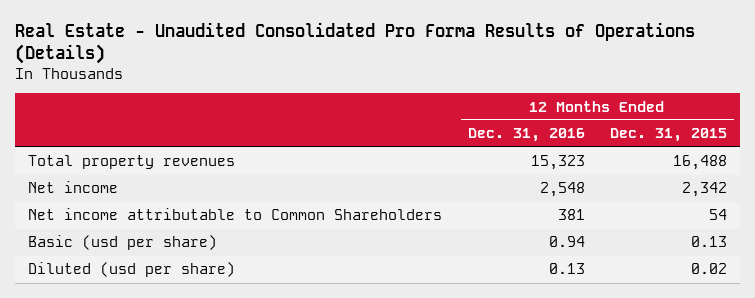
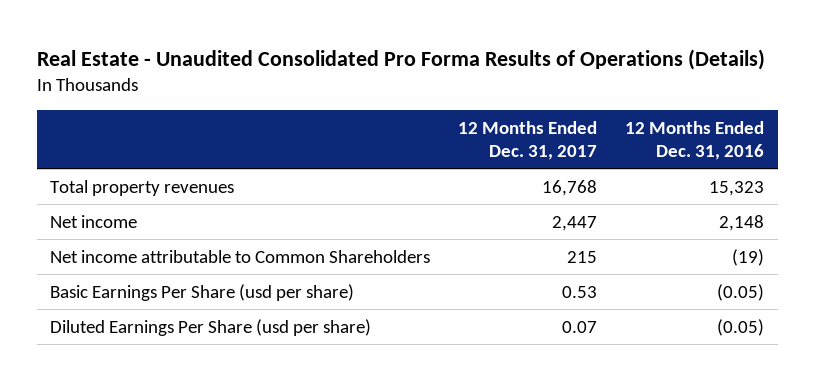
[610,128,728,143] Dec. 31, 2015 -> none
none -> [458,121,598,160] 12 Months Ended Dec. 31, 2017
[539,182,585,198] 2,548 -> [718,214,764,231] 2,148
[557,209,585,221] 381 -> [731,248,764,266] (19)
[27,235,217,251] Basic (usd per share) -> [50,283,355,301] Basic Earnings Per Share (usd per share)
[548,236,585,248] 0.94 -> [716,283,764,301] (0.05)
[27,262,235,278] Diluted (usd per share) -> [50,318,372,336] Diluted Earnings Per Share (usd per share)
[548,263,585,275] 0.13 -> [716,318,764,336] (0.05)

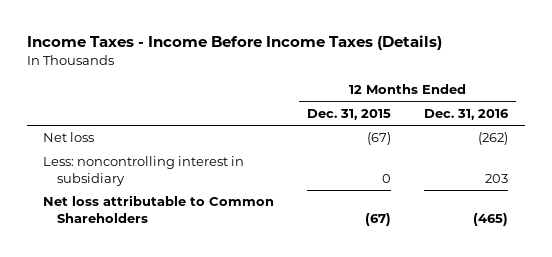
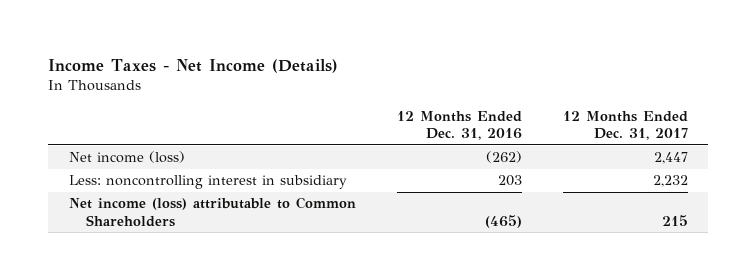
[26,35,442,51] Income Taxes - Income Before Income Taxes (Details) -> [48,58,339,73] Income Taxes - Net Income (Details)
[307,109,392,121] Dec. 31, 2015 -> none
none -> [562,110,688,141] 12 Months Ended Dec. 31, 2017
[43,132,95,143] Net loss -> [68,151,185,164] Net income (loss)
[43,195,275,223] Net loss attributable to Common Shareholders -> [68,197,356,227] Net income (loss) attributable to Common Shareholders

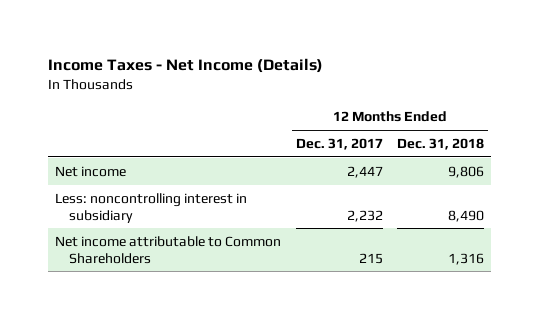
[396,110,522,141] 12 Months Ended Dec. 31, 2016 -> none
none -> [397,138,485,151] Dec. 31, 2018
[68,151,185,164] Net income (loss) -> [55,166,127,178] Net income
[68,197,356,227] Net income (loss) attributable to Common Shareholders -> [55,236,282,264] Net income attributable to Common Shareholders

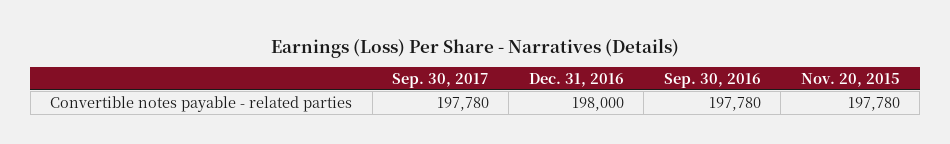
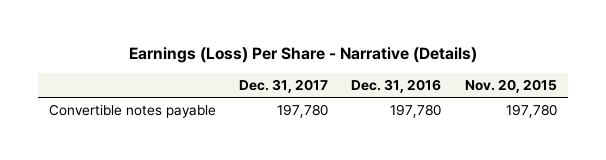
[270,37,679,58] Earnings (Loss) Per Share - Narratives (Details) -> [128,47,477,64] Earnings (Loss) Per Share - Narrative (Details)
[391,72,489,88] Sep. 30, 2017 -> none
[663,72,761,88] Sep. 30, 2016 -> none
none -> [239,79,329,94] Dec. 31, 2017
[50,95,353,112] Convertible notes payable - related parties -> [49,103,217,118] Convertible notes payable
[571,96,624,111] 198,000 -> [390,103,442,118] 197,780

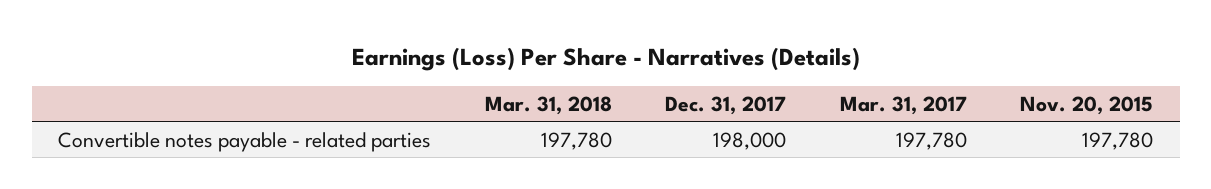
[128,47,477,64] Earnings (Loss) Per Share - Narrative (Details) -> [351,46,860,71] Earnings (Loss) Per Share - Narratives (Details)
[351,79,442,94] Dec. 31, 2016 -> none
none -> [484,95,612,115] Mar. 31, 2018
none -> [839,95,967,115] Mar. 31, 2017
[49,103,217,118] Convertible notes payable -> [58,131,432,152] Convertible notes payable - related parties
[277,103,329,118] 197,780 -> [713,131,787,150] 198,000

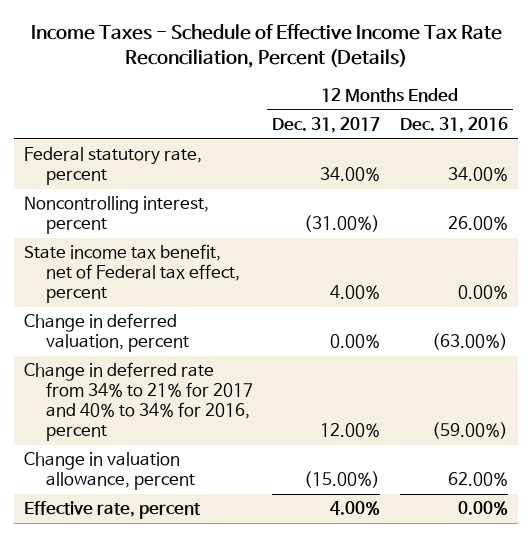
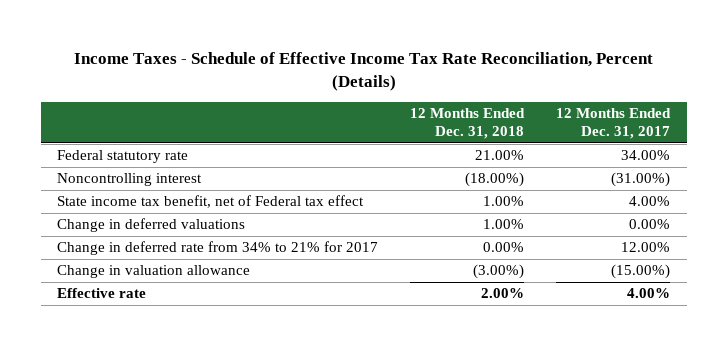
[399,117,508,134] Dec. 31, 2016 -> none
none -> [410,108,526,139] 12 Months Ended Dec. 31, 2018
[23,147,202,186] Federal statutory rate, percent -> [56,150,188,164] Federal statutory rate
[23,196,209,235] Noncontrolling interest, percent -> [56,173,202,187] Noncontrolling interest
[23,244,240,304] State income tax benefit, net of Federal tax effect, percent -> [56,195,364,209] State income tax benefit, net of Federal tax effect
[23,313,189,353] Change in deferred valuation, percent -> [56,218,245,233] Change in deferred valuations
[23,362,253,441] Change in deferred rate from 34% to 21% for 2017 and 40% to 34% for 2016, percent -> [56,241,378,256] Change in deferred rate from 34% to 21% for 2017
[23,452,195,491] Change in valuation allowance, percent -> [56,265,250,279] Change in valuation allowance
[23,501,201,520] Effective rate, percent -> [56,288,146,299] Effective rate

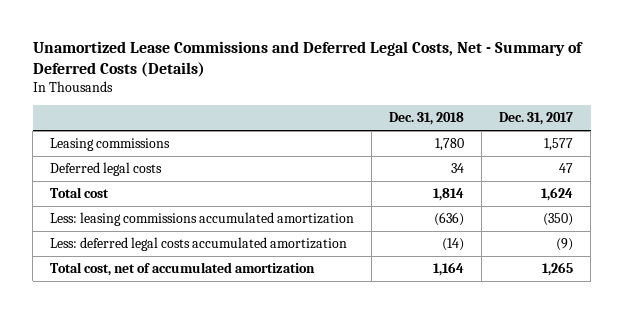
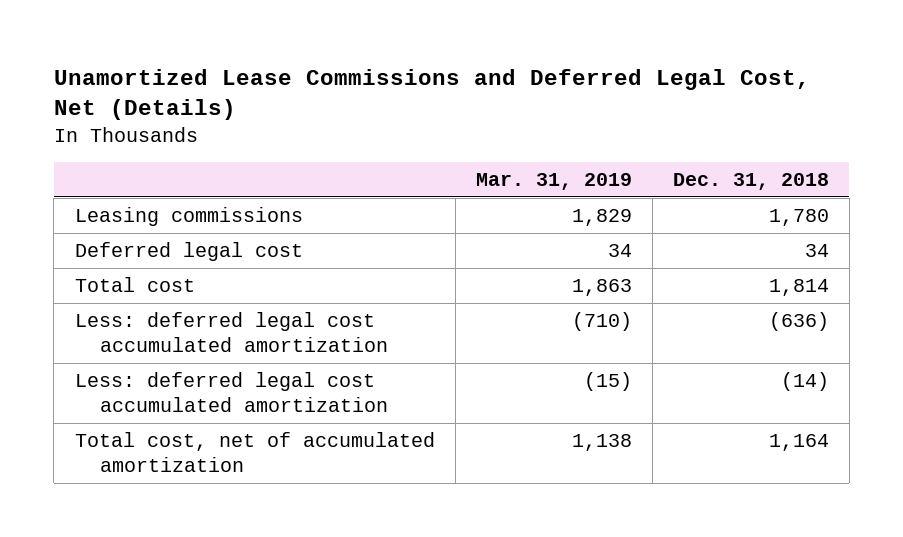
[32,41,583,77] Unamortized Lease Commissions and Deferred Legal Costs, Net - Summary of Deferred Costs (Details) -> [53,68,810,121] Unamortized Lease Commissions and Deferred Legal Cost, Net (Details)
[499,112,574,126] Dec. 31, 2017 -> none
none -> [475,172,632,190] Mar. 31, 2019
[50,162,163,177] Deferred legal costs -> [74,241,303,261] Deferred legal cost
[50,212,355,227] Less: leasing commissions accumulated amortization -> [74,311,388,353] Less: deferred legal cost accumulated amortization
[50,237,348,252] Less: deferred legal costs accumulated amortization -> [74,371,388,413] Less: deferred legal cost accumulated amortization

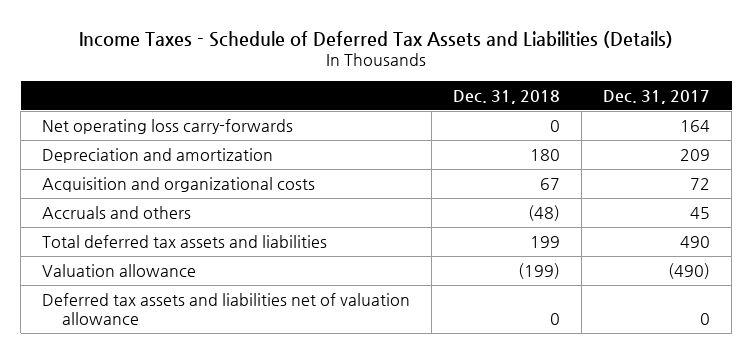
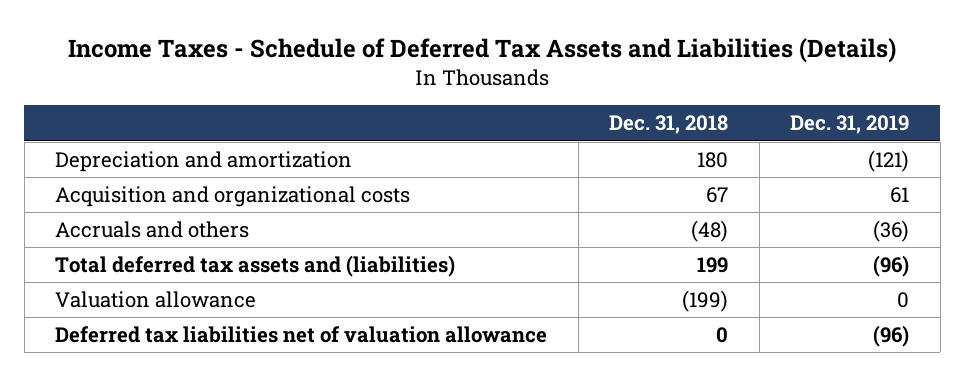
[603,89,711,104] Dec. 31, 2017 -> none
none -> [790,115,910,135] Dec. 31, 2019
[42,118,294,134] Net operating loss carry-forwards -> none
[42,234,328,248] Total deferred tax assets and liabilities -> [55,255,456,278] Total deferred tax assets and (liabilities)
[42,292,411,325] Deferred tax assets and liabilities net of valuation allowance -> [55,326,548,344] Deferred tax liabilities net of valuation allowance

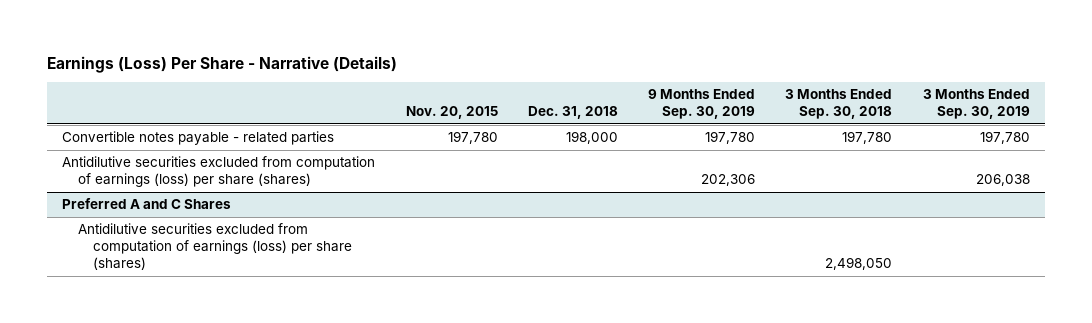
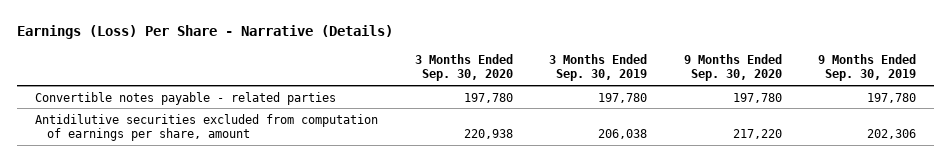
[405,106,498,120] Nov. 20, 2015 -> none
[527,106,618,120] Dec. 31, 2018 -> none
[785,89,893,120] 3 Months Ended Sep. 30, 2018 -> none
none -> [414,53,513,82] 3 Months Ended Sep. 30, 2020
none -> [683,53,782,82] 9 Months Ended Sep. 30, 2020
[62,198,232,210] Preferred A and C Shares -> none
[77,223,353,271] Antidilutive securities excluded from computation of earnings (loss) per share (shares) -> none
[62,156,376,188] Antidilutive securities excluded from computation of earnings (loss) per share (shares) -> [35,113,379,142] Antidilutive securities excluded from computation of earnings per share, amount

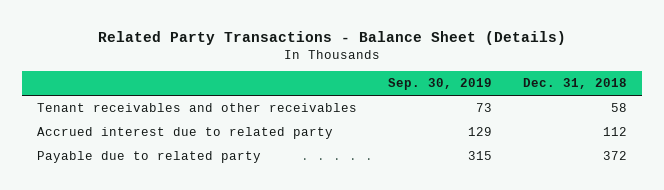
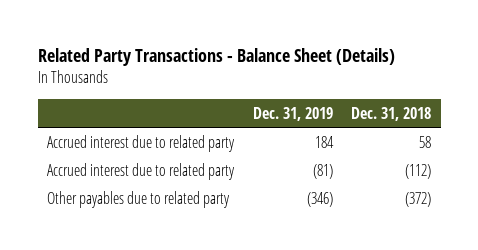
[388,78,493,91] Sep. 30, 2019 -> none
none -> [252,106,333,121] Dec. 31, 2019
[37,103,358,113] Tenant receivables and other receivables -> [47,134,236,152] Accrued interest due to related party
[602,127,627,137] 112 -> [405,163,432,179] (112)
[37,151,262,164] Payable due to related party -> [47,190,231,208] Other payables due to related party
[602,151,627,161] 372 -> [405,191,432,207] (372)

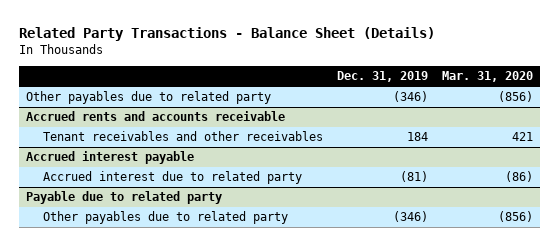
[351,106,432,121] Dec. 31, 2018 -> none
none -> [441,71,533,83] Mar. 31, 2020
none -> [26,91,272,105] Other payables due to related party
none -> [26,111,286,122] Accrued rents and accounts receivable
[47,134,236,152] Accrued interest due to related party -> [42,131,323,142] Tenant receivables and other receivables
none -> [26,151,195,165] Accrued interest payable
none -> [26,191,223,205] Payable due to related party

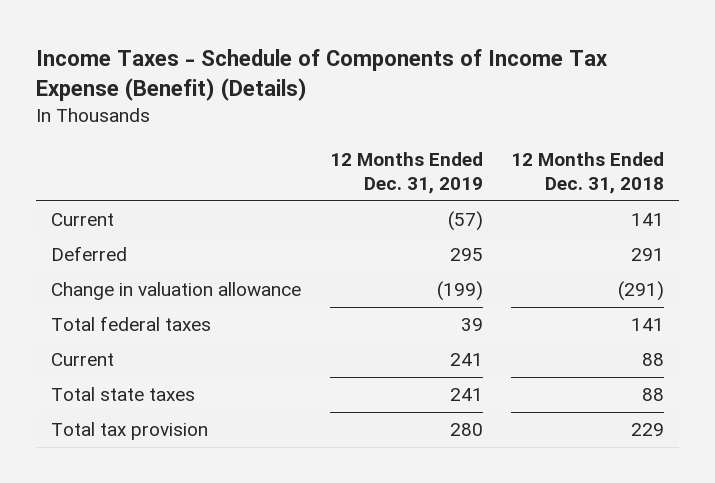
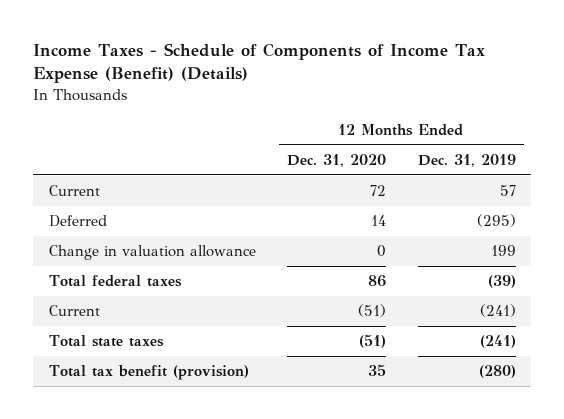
[511,151,665,195] 12 Months Ended Dec. 31, 2018 -> none
none -> [287,153,387,167] Dec. 31, 2020
[447,211,483,232] (57) -> [499,185,516,197] 57
[449,248,483,262] 295 -> [476,214,516,228] (295)
[436,281,483,302] (199) -> [490,245,516,257] 199
[460,318,483,332] 39 -> [487,275,516,289] (39)
[449,353,483,367] 241 -> [479,304,516,318] (241)
[449,388,483,402] 241 -> [479,335,516,349] (241)
[50,422,208,441] Total tax provision -> [48,365,249,381] Total tax benefit (provision)
[449,423,483,437] 280 -> [478,365,516,379] (280)

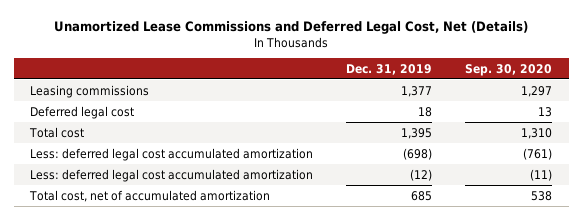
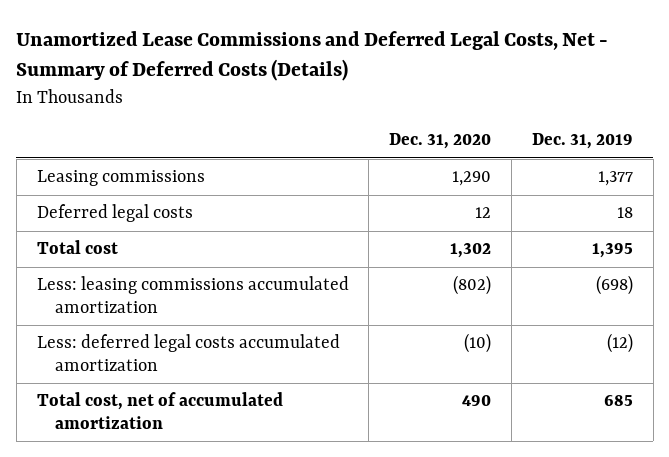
[54,21,529,35] Unamortized Lease Commissions and Deferred Legal Cost, Net (Details) -> [16,31,609,82] Unamortized Lease Commissions and Deferred Legal Costs, Net - Summary of Deferred Costs (Details)
[465,63,553,76] Sep. 30, 2020 -> none
none -> [389,133,492,150] Dec. 31, 2020
[30,105,135,119] Deferred legal cost -> [36,204,193,223] Deferred legal costs
[30,147,314,161] Less: deferred legal cost accumulated amortization -> [36,276,349,313] Less: leasing commissions accumulated amortization
[30,168,314,182] Less: deferred legal cost accumulated amortization -> [36,334,340,371] Less: deferred legal costs accumulated amortization

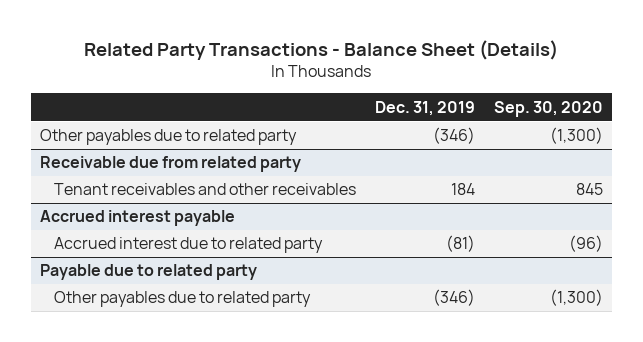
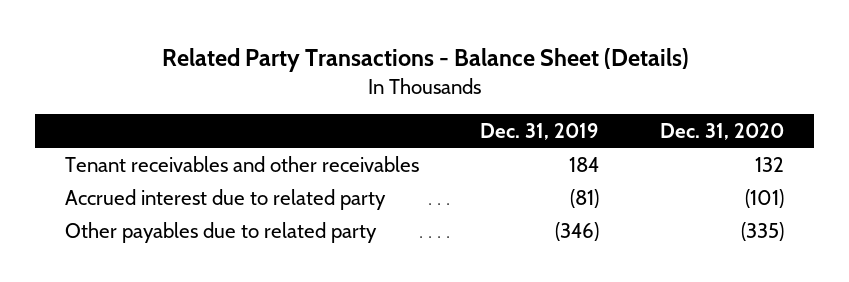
[493,100,603,117] Sep. 30, 2020 -> none
none -> [659,122,784,140] Dec. 31, 2020
[40,129,298,146] Other payables due to related party -> none
[40,156,302,173] Receivable due from related party -> none
[40,210,236,227] Accrued interest payable -> none
[40,264,258,281] Payable due to related party -> none

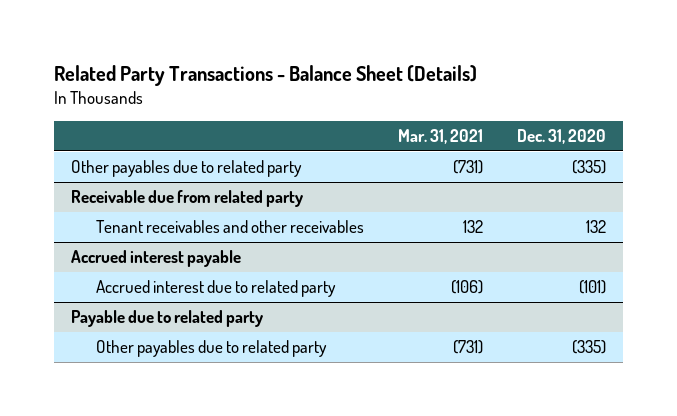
[480,122,600,140] Dec. 31, 2019 -> none
none -> [398,129,484,145] Mar. 31, 2021
none -> [70,160,302,178] Other payables due to related party
none -> [70,190,303,208] Receivable due from related party
none -> [70,250,241,268] Accrued interest payable
none -> [70,310,263,328] Payable due to related party

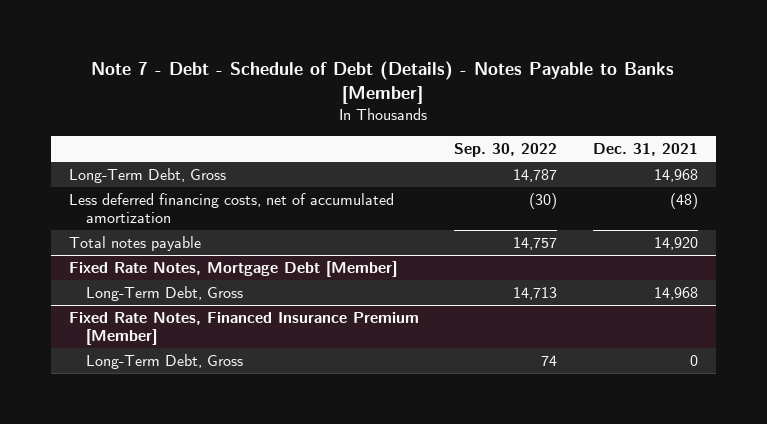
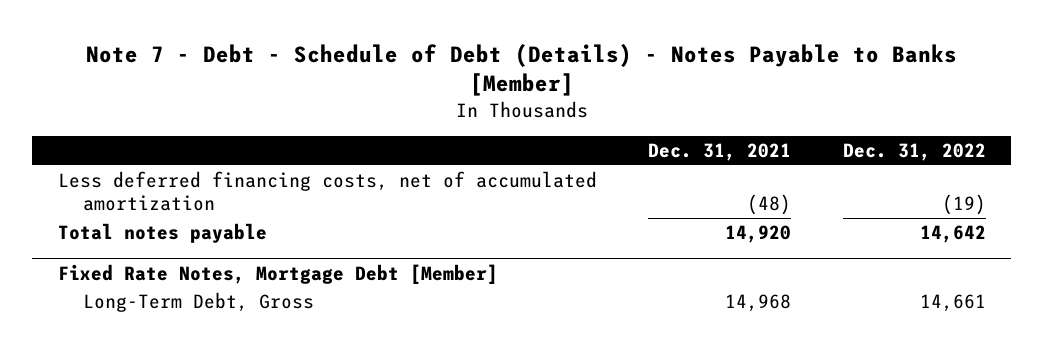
[454,143,558,158] Sep. 30, 2022 -> none
none -> [842,143,986,162] Dec. 31, 2022
[68,168,226,184] Long-Term Debt, Gross -> none
[68,312,419,346] Fixed Rate Notes, Financed Insurance Premium [Member] -> none
[85,354,243,370] Long-Term Debt, Gross -> none

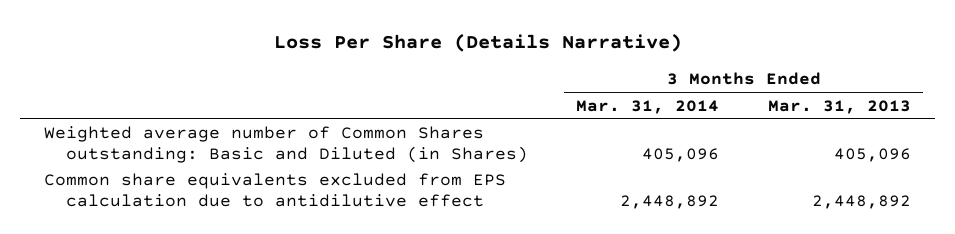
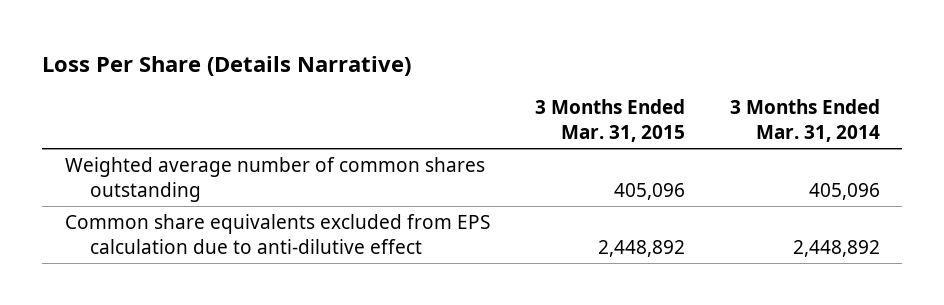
[767,99,911,114] Mar. 31, 2013 -> none
none -> [534,99,685,142] 3 Months Ended Mar. 31, 2015
[44,126,528,164] Weighted average number of Common Shares outstanding: Basic and Diluted (in Shares) -> [64,157,485,202] Weighted average number of common shares outstanding
[44,173,507,208] Common share equivalents excluded from EPS calculation due to antidilutive effect -> [64,214,490,254] Common share equivalents excluded from EPS calculation due to anti-dilutive effect

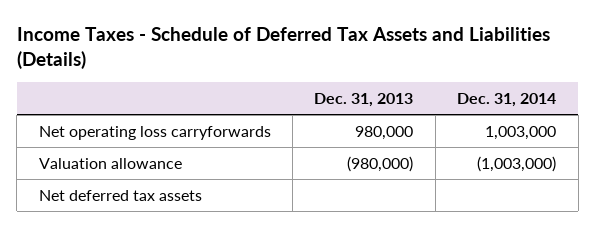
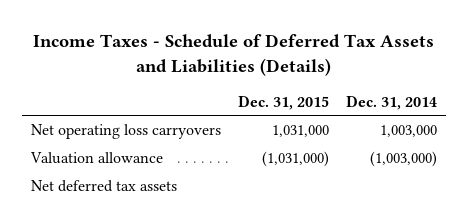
[314,92,414,107] Dec. 31, 2013 -> none
none -> [238,94,330,110] Dec. 31, 2015
[38,125,271,140] Net operating loss carryforwards -> [30,124,221,140] Net operating loss carryovers

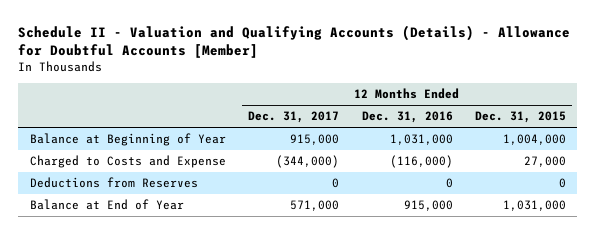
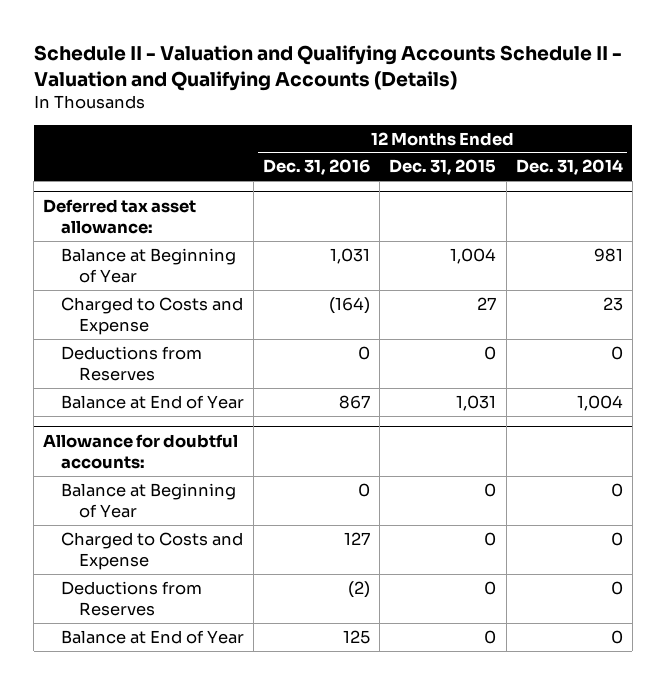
[18,24,571,59] Schedule II - Valuation and Qualifying Accounts (Details) - Allowance for Doubtful Accounts [Member] -> [33,44,622,91] Schedule II - Valuation and Qualifying Accounts Schedule II - Valuation and Qualifying Accounts (Details)
[248,111,340,124] Dec. 31, 2017 -> none
none -> [515,159,623,176] Dec. 31, 2014
none -> [43,198,197,234] Deferred tax asset allowance:
[389,134,453,146] 1,031,000 -> [330,247,371,264] 1,031
[503,134,567,146] 1,004,000 -> [450,247,497,264] 1,004
[389,155,453,169] (116,000) -> [329,296,371,314] (164)
[524,156,567,168] 27,000 -> [477,296,497,310] 27
[403,200,453,212] 915,000 -> [339,394,371,409] 867
[503,200,567,212] 1,031,000 -> [456,394,497,411] 1,031
none -> [43,433,239,469] Allowance for doubtful accounts:
none -> [61,482,237,519] Balance at Beginning of Year
none -> [61,531,244,571] Charged to Costs and Expense
none -> [61,580,203,617] Deductions from Reserves
none -> [61,629,245,644] Balance at End of Year

